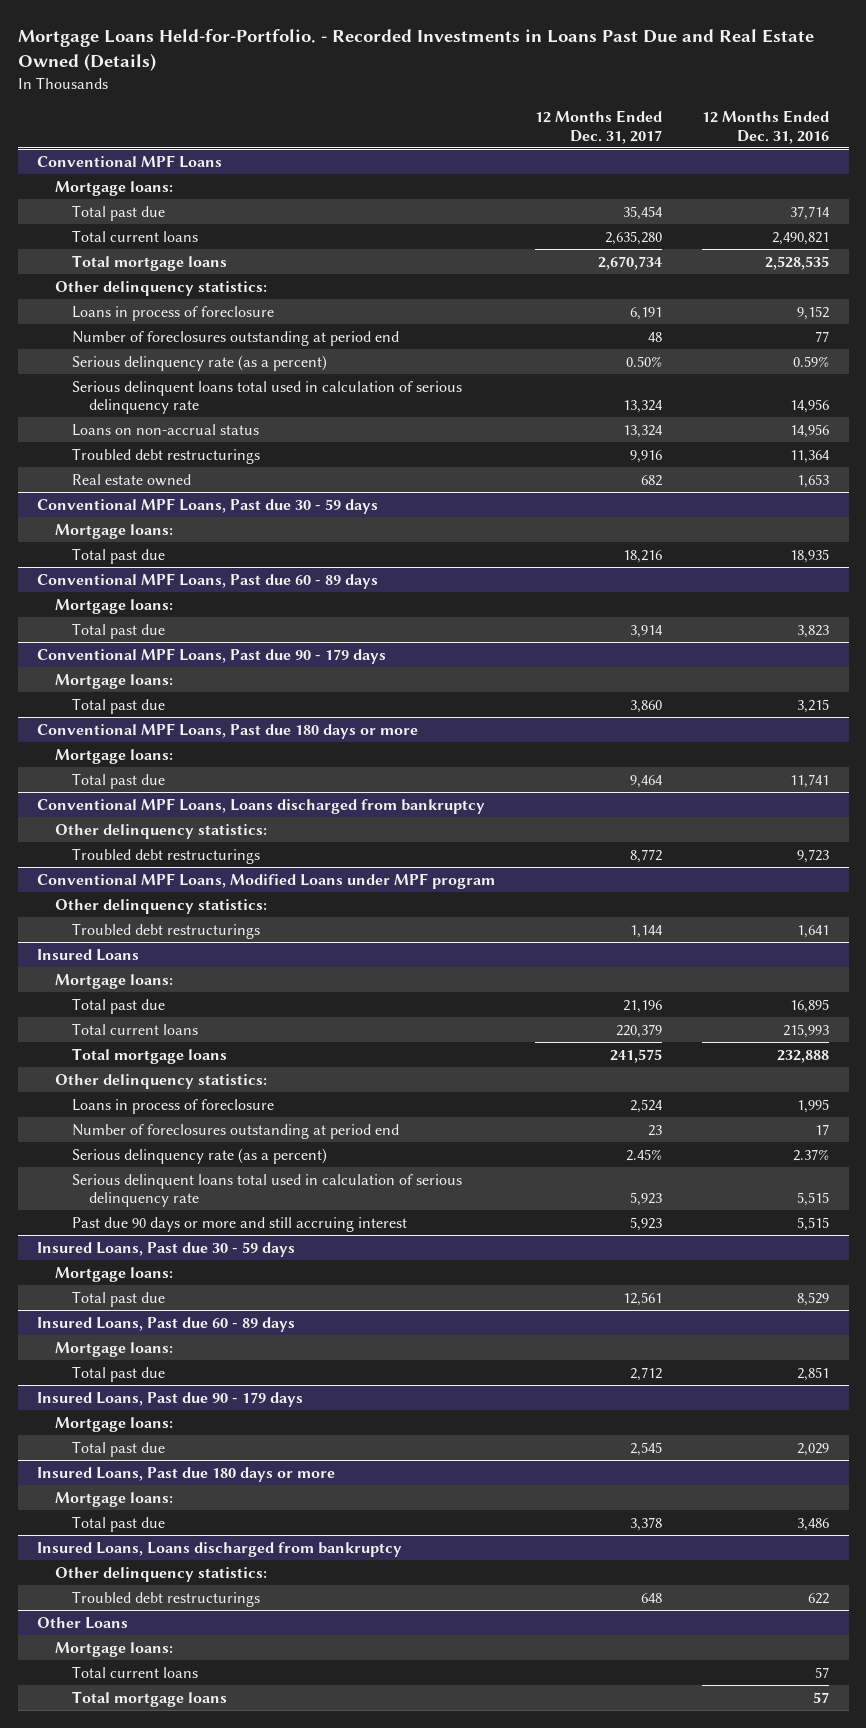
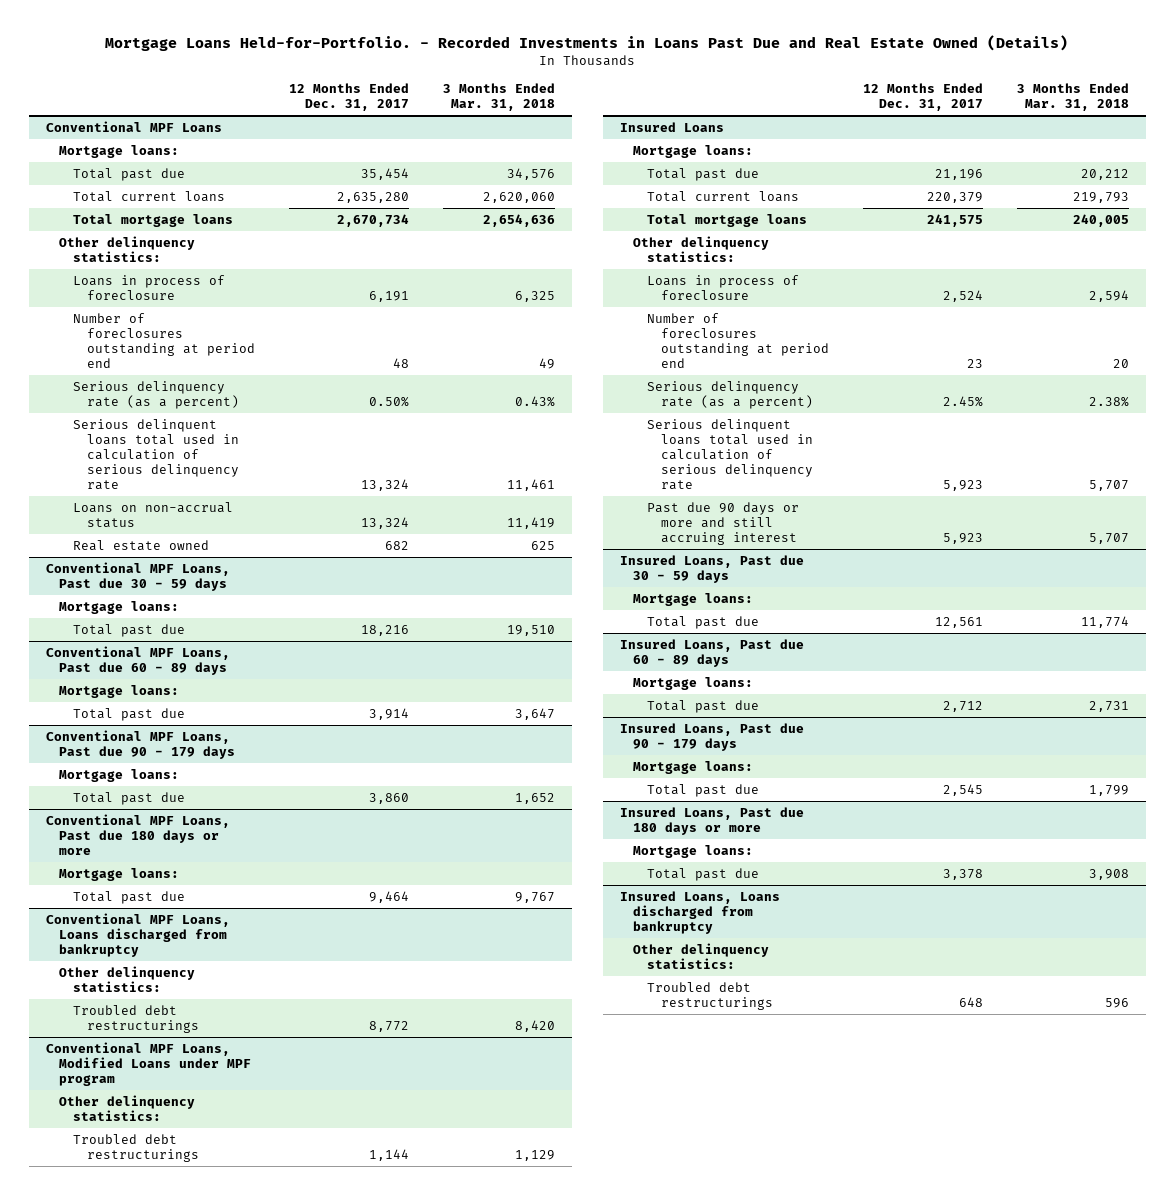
[702,110,830,144] 12 Months Ended Dec. 31, 2016 -> none
none -> [442,82,555,112] 3 Months Ended Mar. 31, 2018
[71,447,260,464] Troubled debt restructurings -> none
[37,1616,129,1629] Other Loans -> none
[54,1641,173,1657] Mortgage loans: -> none
[71,1665,198,1678] Total current loans -> none
[71,1690,227,1707] Total mortgage loans -> none

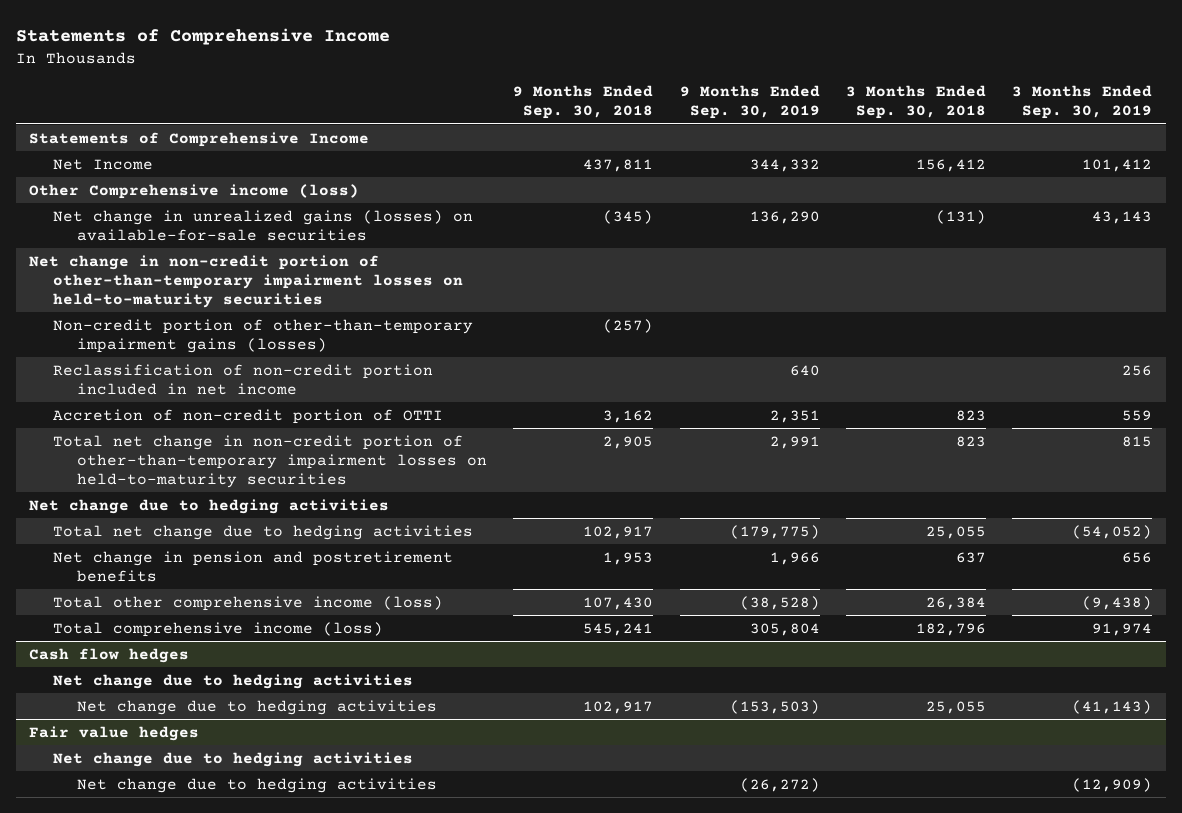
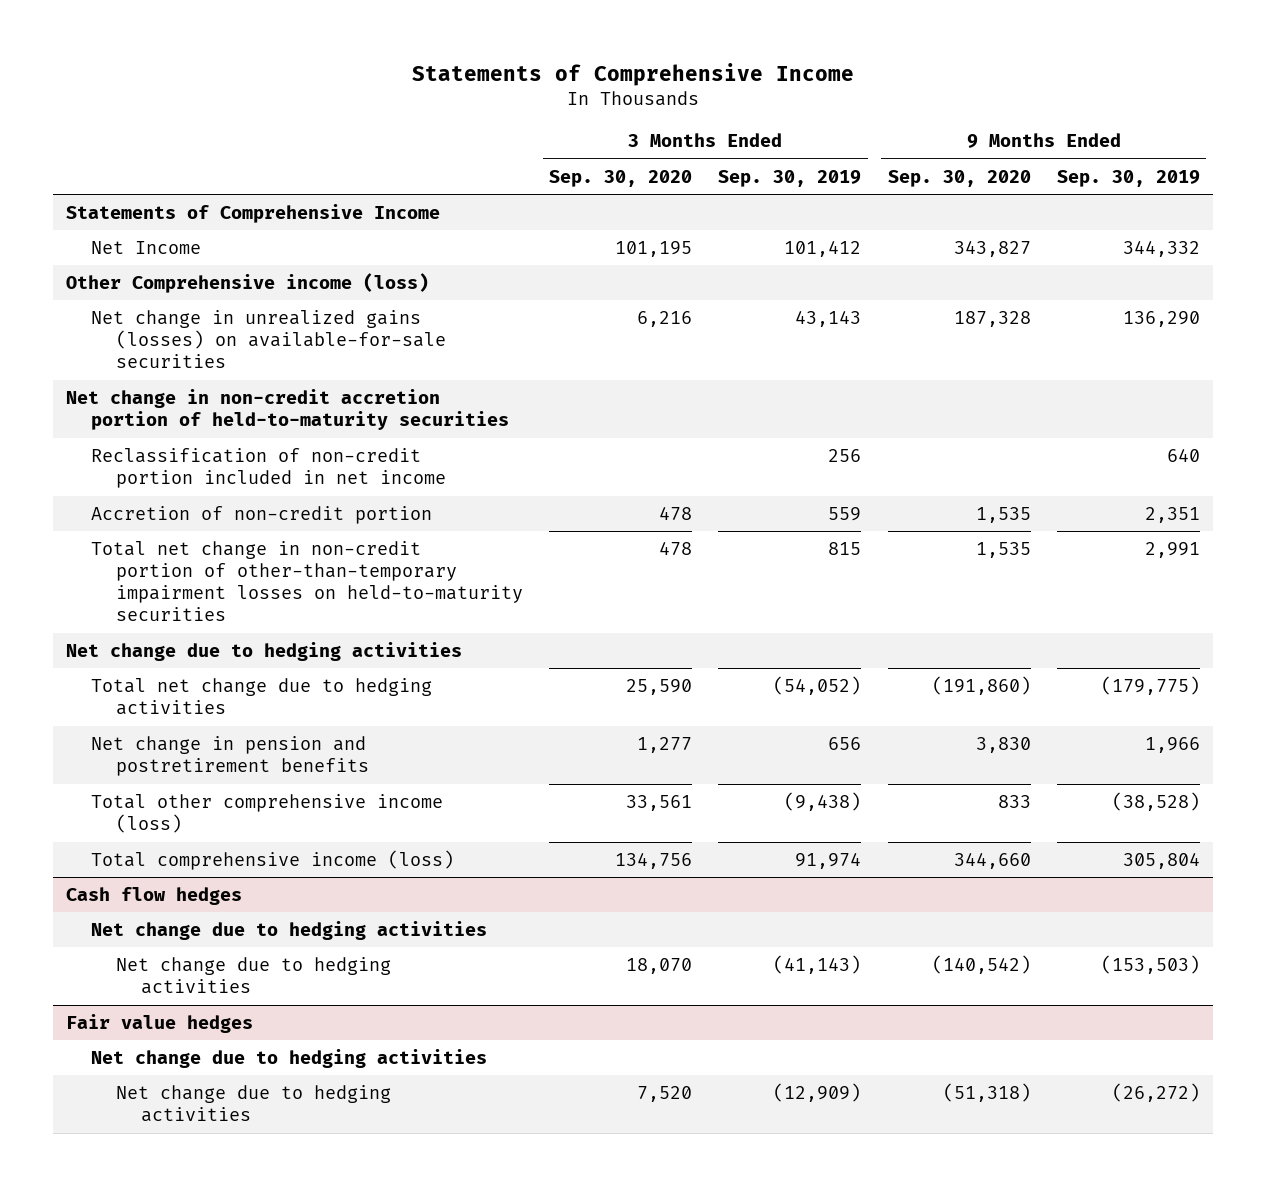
[513,85,654,120] 9 Months Ended Sep. 30, 2018 -> none
[846,85,987,120] 3 Months Ended Sep. 30, 2018 -> none
none -> [549,169,693,187] Sep. 30, 2020
none -> [887,169,1031,187] Sep. 30, 2020
[53,318,474,353] Non-credit portion of other-than-temporary impairment gains (losses) -> none
[29,254,464,308] Net change in non-credit portion of other-than-temporary impairment losses on held-to-maturity securities -> [66,388,510,431] Net change in non-credit accretion portion of held-to-maturity securities
[53,408,444,424] Accretion of non-credit portion of OTTI -> [91,505,433,524] Accretion of non-credit portion

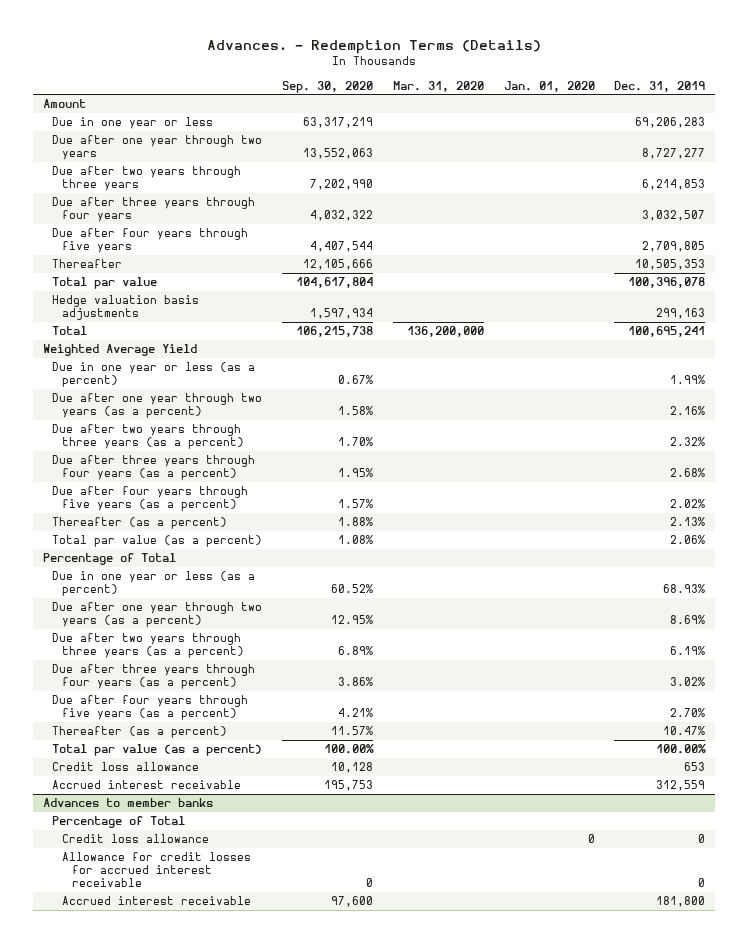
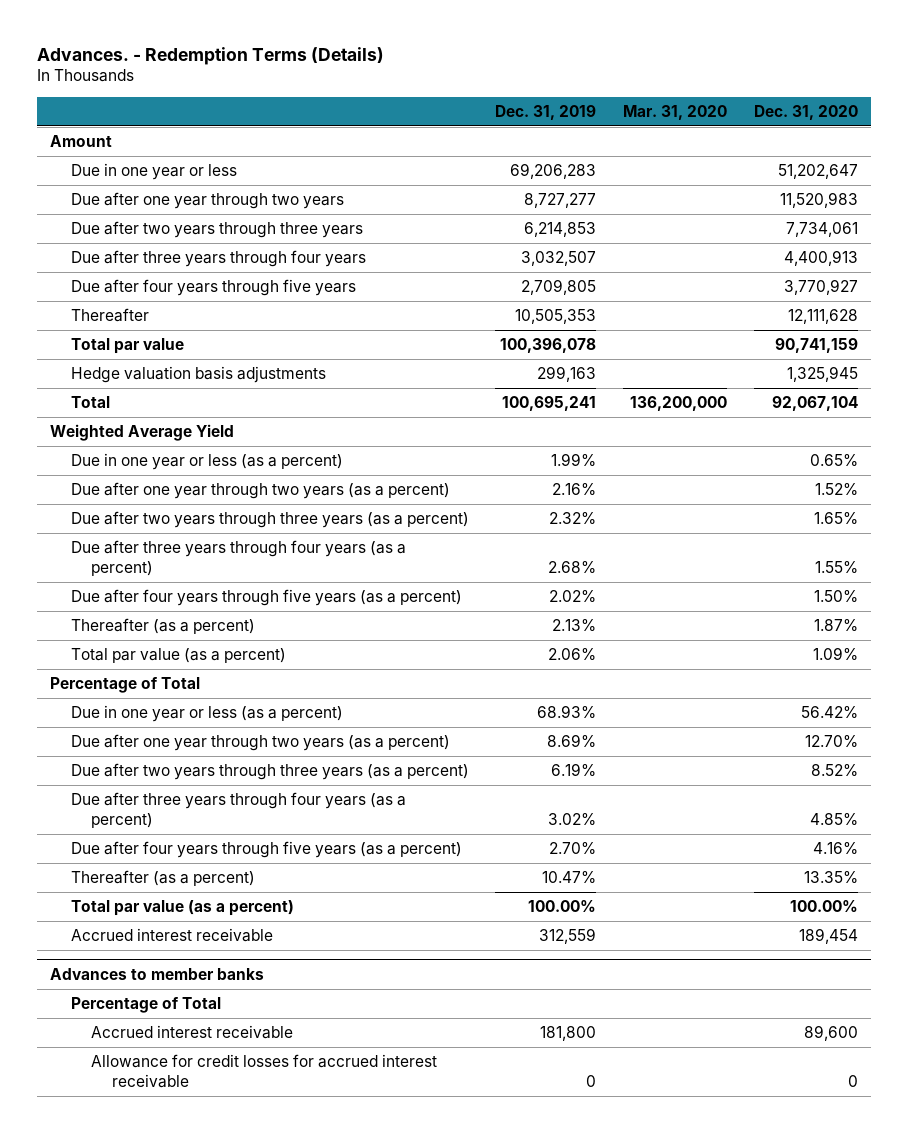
[282,80,374,93] Sep. 30, 2020 -> none
[503,80,595,92] Jan. 01, 2020 -> none
none -> [753,104,858,120] Dec. 31, 2020
[52,762,200,772] Credit loss allowance -> none
[62,834,210,844] Credit loss allowance -> none
[62,852,252,888] Allowance for credit losses for accrued interest receivable -> [91,1054,438,1088] Allowance for credit losses for accrued interest receivable

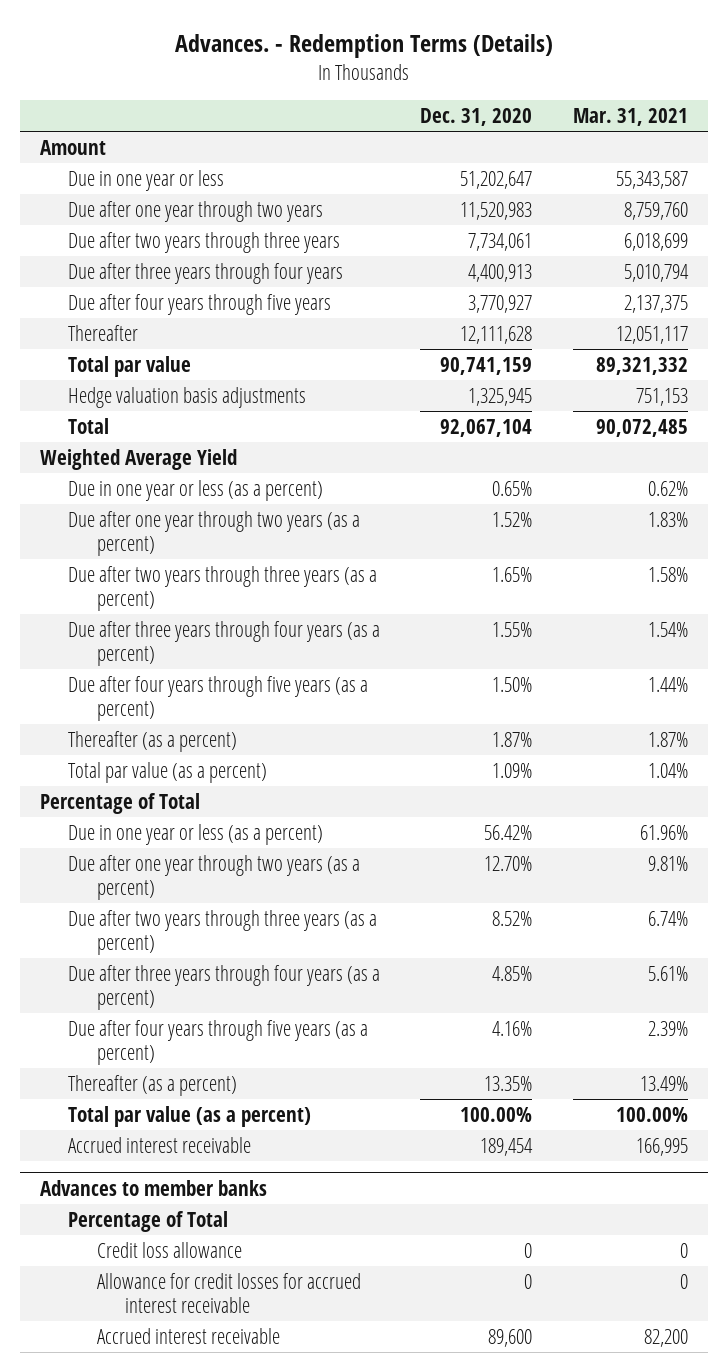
[495,104,597,120] Dec. 31, 2019 -> none
[623,104,728,120] Mar. 31, 2020 -> none
none -> [572,108,688,127] Mar. 31, 2021
none -> [96,1241,242,1258] Credit loss allowance
[91,1025,294,1040] Accrued interest receivable -> [96,1327,280,1344] Accrued interest receivable

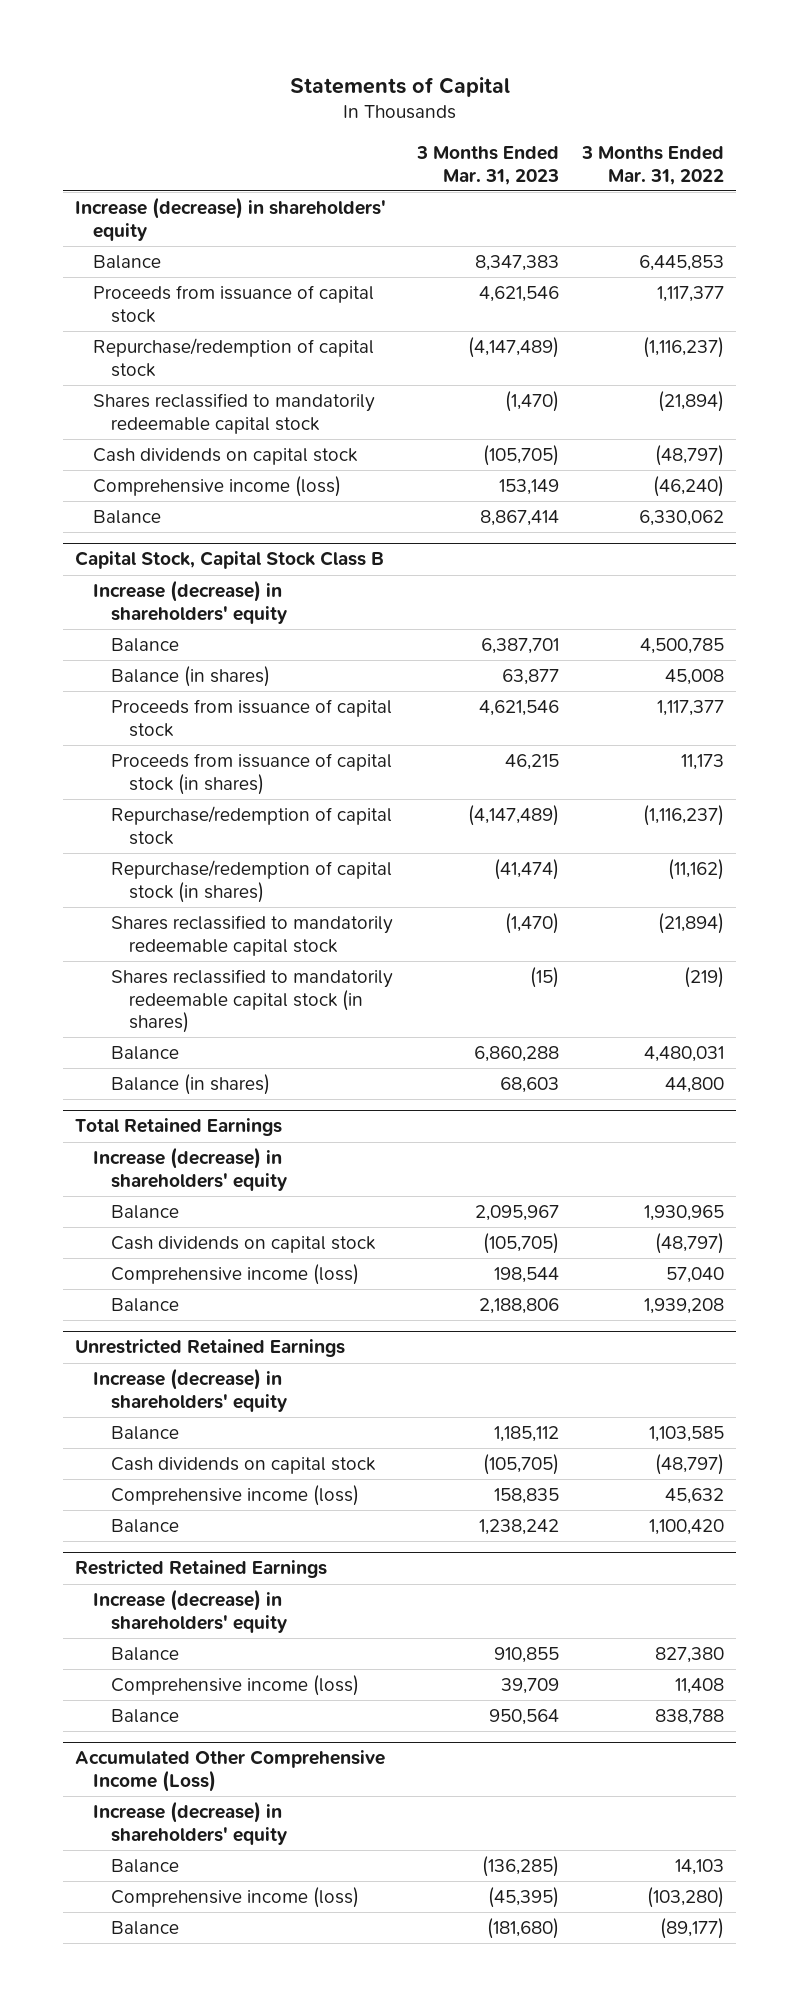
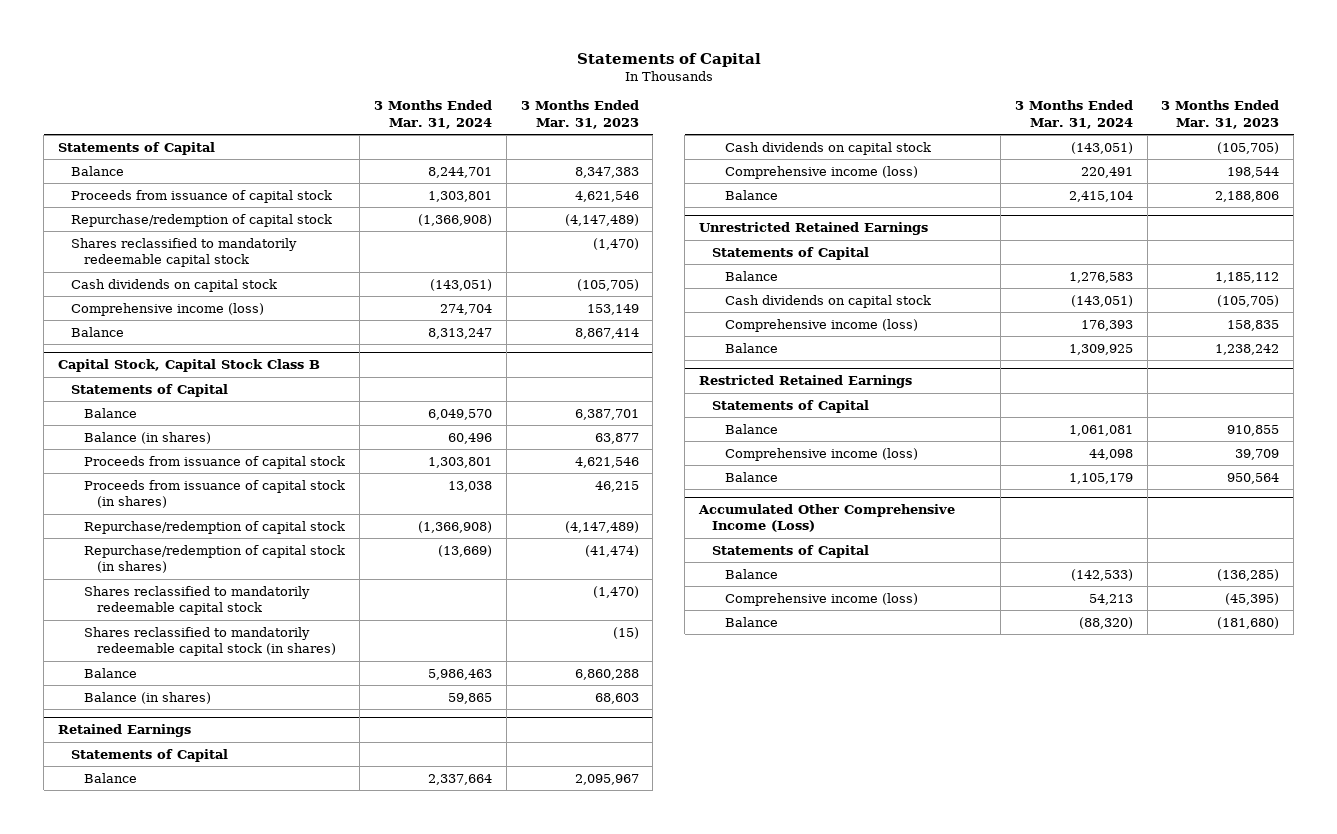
[581,145,725,185] 3 Months Ended Mar. 31, 2022 -> none
none -> [373,100,492,129] 3 Months Ended Mar. 31, 2024
[75,197,387,241] Increase (decrease) in shareholders' equity -> [58,141,216,155] Statements of Capital
[93,580,287,624] Increase (decrease) in shareholders' equity -> [71,383,229,397] Statements of Capital
[75,1118,283,1137] Total Retained Earnings -> [58,724,192,738] Retained Earnings
[93,1147,287,1191] Increase (decrease) in shareholders' equity -> [71,748,229,762] Statements of Capital
[93,1368,287,1412] Increase (decrease) in shareholders' equity -> [712,246,870,260] Statements of Capital
[93,1589,287,1633] Increase (decrease) in shareholders' equity -> [712,399,870,413] Statements of Capital
[93,1801,287,1845] Increase (decrease) in shareholders' equity -> [712,544,870,558] Statements of Capital

